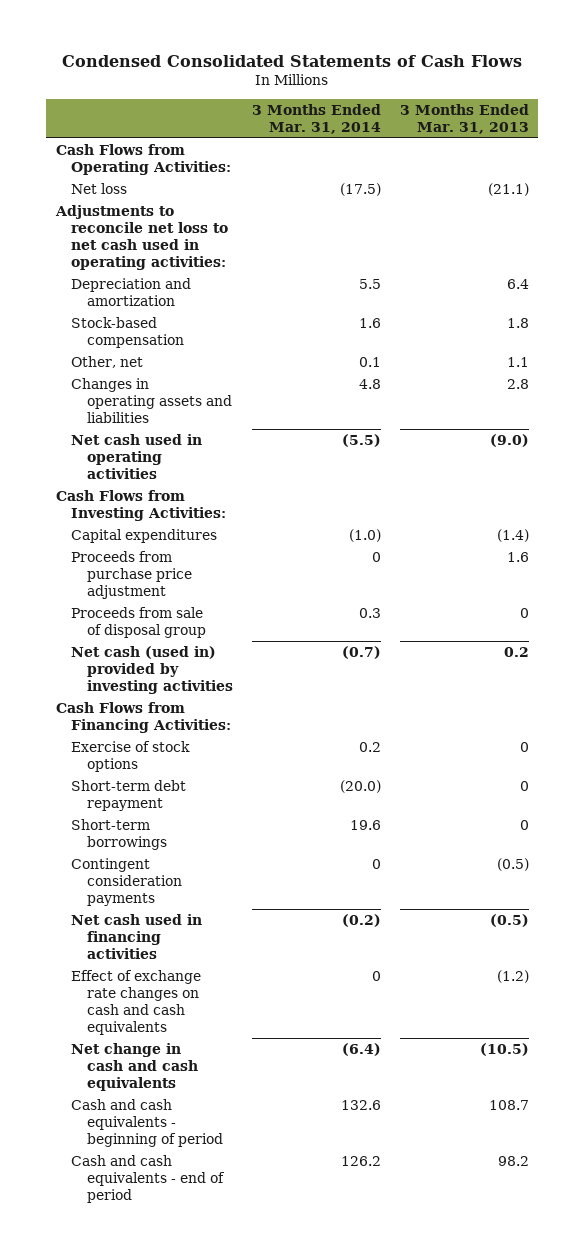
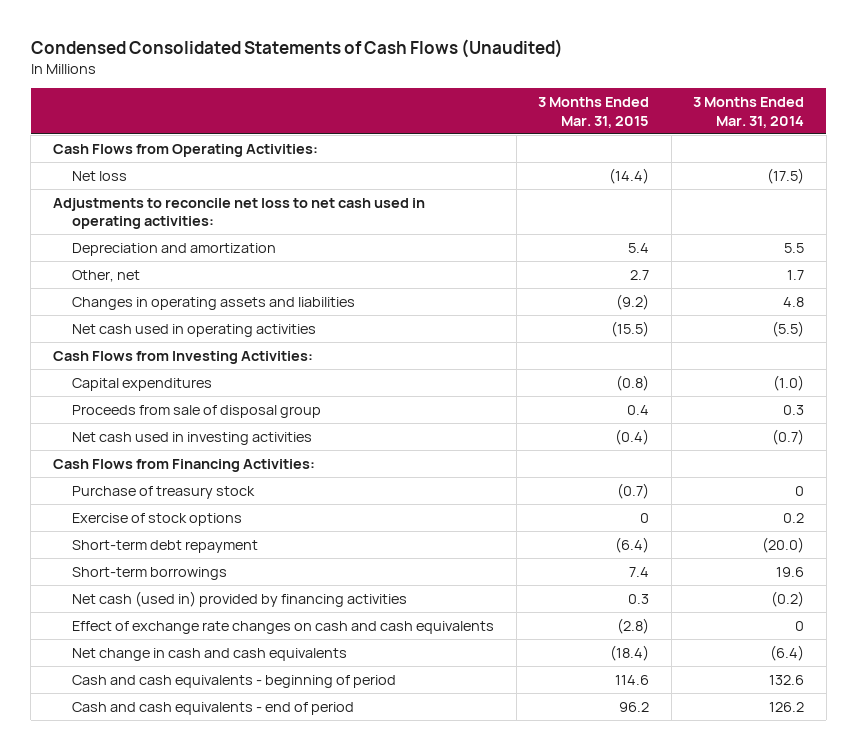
[62,55,523,68] Condensed Consolidated Statements of Cash Flows -> [30,38,563,58] Condensed Consolidated Statements of Cash Flows (Unaudited)
[399,103,529,134] 3 Months Ended Mar. 31, 2013 -> none
none -> [538,97,650,128] 3 Months Ended Mar. 31, 2015
[71,316,184,348] Stock-based compensation -> none
[358,356,381,367] 0.1 -> [787,270,805,281] 1.7
[71,550,192,600] Proceeds from purchase price adjustment -> none
[71,645,233,695] Net cash (used in) provided by investing activities -> [72,432,313,446] Net cash used in investing activities
none -> [72,486,256,500] Purchase of treasury stock
[71,857,182,907] Contingent consideration payments -> none
[71,913,203,960] Net cash used in financing activities -> [72,591,408,608] Net cash (used in) provided by financing activities

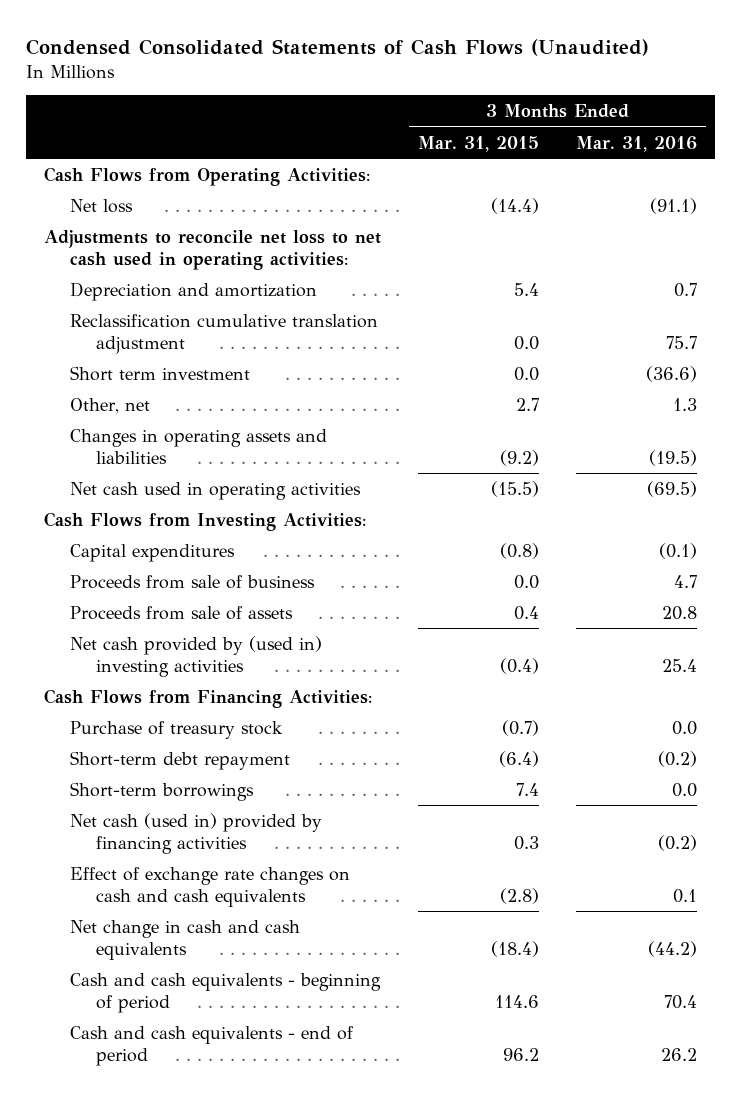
[693,97,805,128] 3 Months Ended Mar. 31, 2014 -> none
none -> [575,135,697,152] Mar. 31, 2016
none -> [70,313,379,354] Reclassification cumulative translation adjustment
none -> [70,365,251,381] Short term investment
none -> [70,574,316,589] Proceeds from sale of business
[72,405,322,419] Proceeds from sale of disposal group -> [70,605,294,620] Proceeds from sale of assets
[72,432,313,446] Net cash used in investing activities -> [70,635,323,677] Net cash provided by (used in) investing activities
[72,513,243,527] Exercise of stock options -> none

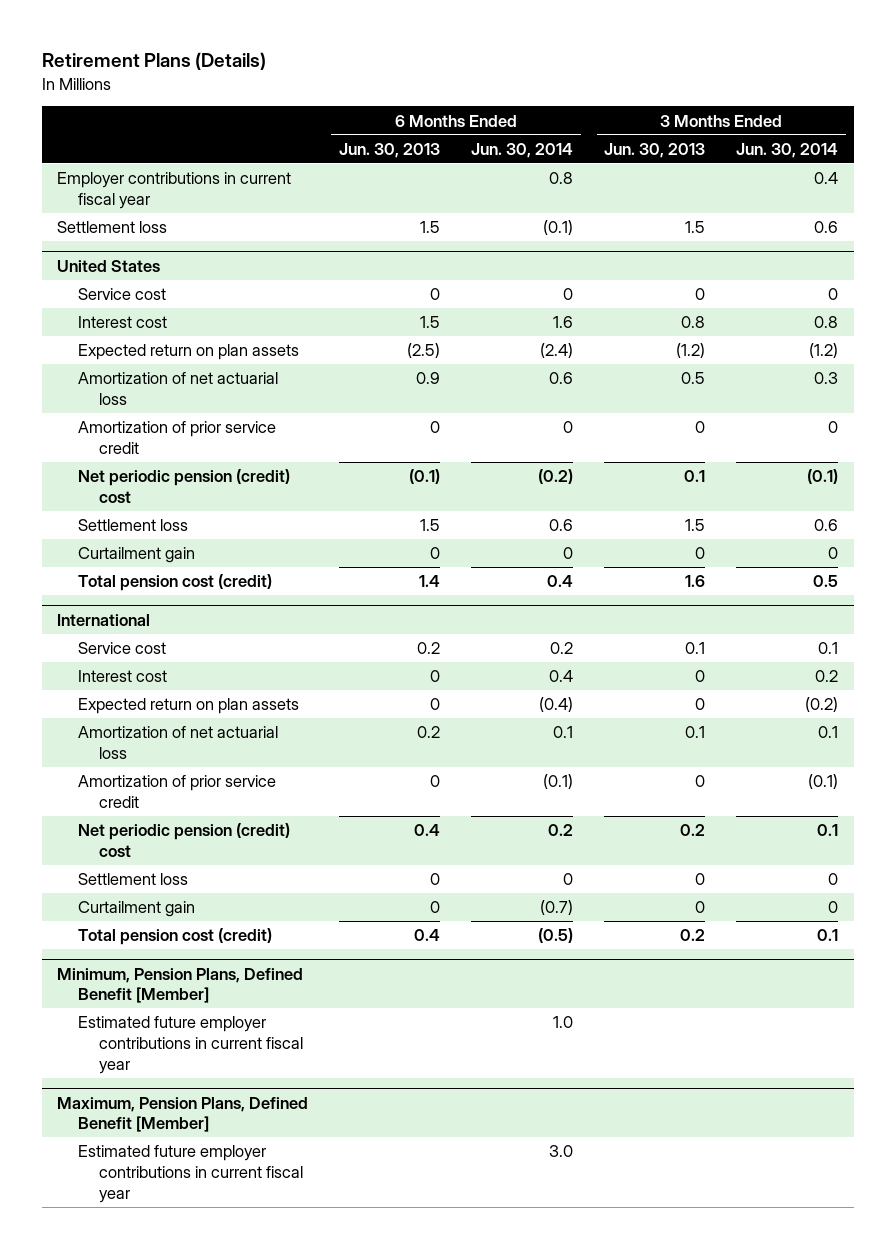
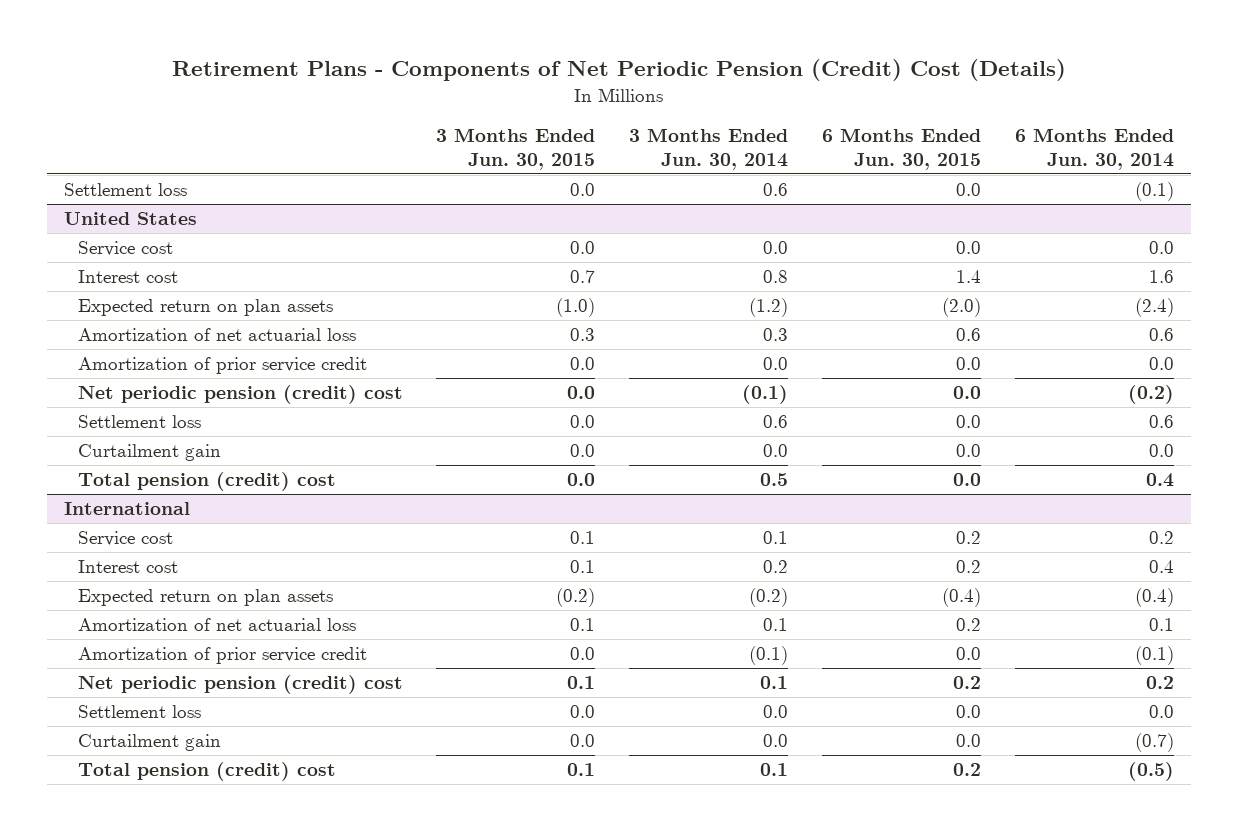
[41,52,266,71] Retirement Plans (Details) -> [172,59,1067,82] Retirement Plans - Components of Net Periodic Pension (Credit) Cost (Details)
[339,142,441,158] Jun. 30, 2013 -> none
[604,142,706,158] Jun. 30, 2013 -> none
none -> [436,127,596,170] 3 Months Ended Jun. 30, 2015
none -> [822,127,982,170] 6 Months Ended Jun. 30, 2015
[57,172,292,209] Employer contributions in current fiscal year -> none
[563,288,574,301] 0 -> [1149,241,1175,255] 0.0
[828,288,839,301] 0 -> [763,241,789,255] 0.0
[563,421,574,434] 0 -> [1149,357,1175,371] 0.0
[828,421,839,434] 0 -> [763,357,789,371] 0.0
[563,547,574,560] 0 -> [1149,444,1175,458] 0.0
[828,547,839,560] 0 -> [763,444,789,458] 0.0
[78,574,273,592] Total pension cost (credit) -> [77,472,336,492] Total pension (credit) cost
[57,967,304,1004] Minimum, Pension Plans, Defined Benefit [Member] -> none
[78,1016,304,1074] Estimated future employer contributions in current fiscal year -> none
[57,1096,309,1133] Maximum, Pension Plans, Defined Benefit [Member] -> none
[78,1145,304,1203] Estimated future employer contributions in current fiscal year -> none
[563,873,574,886] 0 -> [1149,705,1175,719] 0.0
[828,873,839,886] 0 -> [763,705,789,719] 0.0
[828,901,839,914] 0 -> [763,734,789,748] 0.0
[78,928,273,946] Total pension cost (credit) -> [77,762,336,782] Total pension (credit) cost

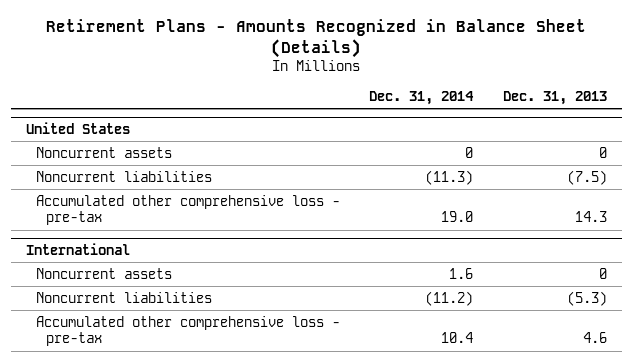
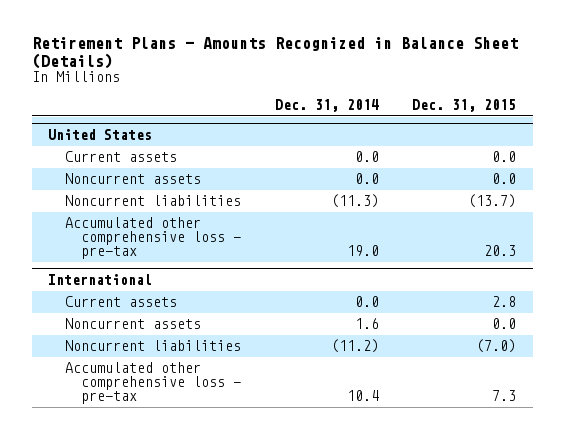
[503,91,608,106] Dec. 31, 2013 -> none
none -> [412,98,517,112] Dec. 31, 2015
none -> [64,151,177,163] Current assets
[465,146,474,158] 0 -> [354,173,379,185] 0.0
none -> [64,296,177,308] Current assets

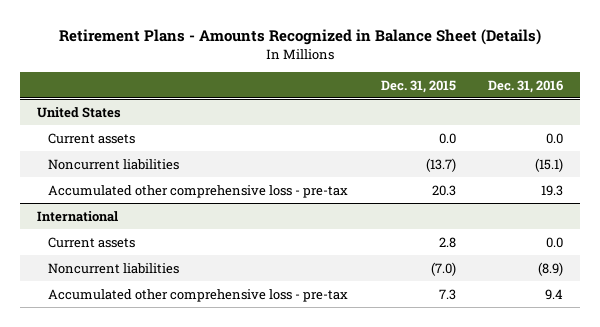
[274,98,379,112] Dec. 31, 2014 -> none
none -> [488,79,564,93] Dec. 31, 2016
[64,173,201,185] Noncurrent assets -> none
[64,318,201,330] Noncurrent assets -> none

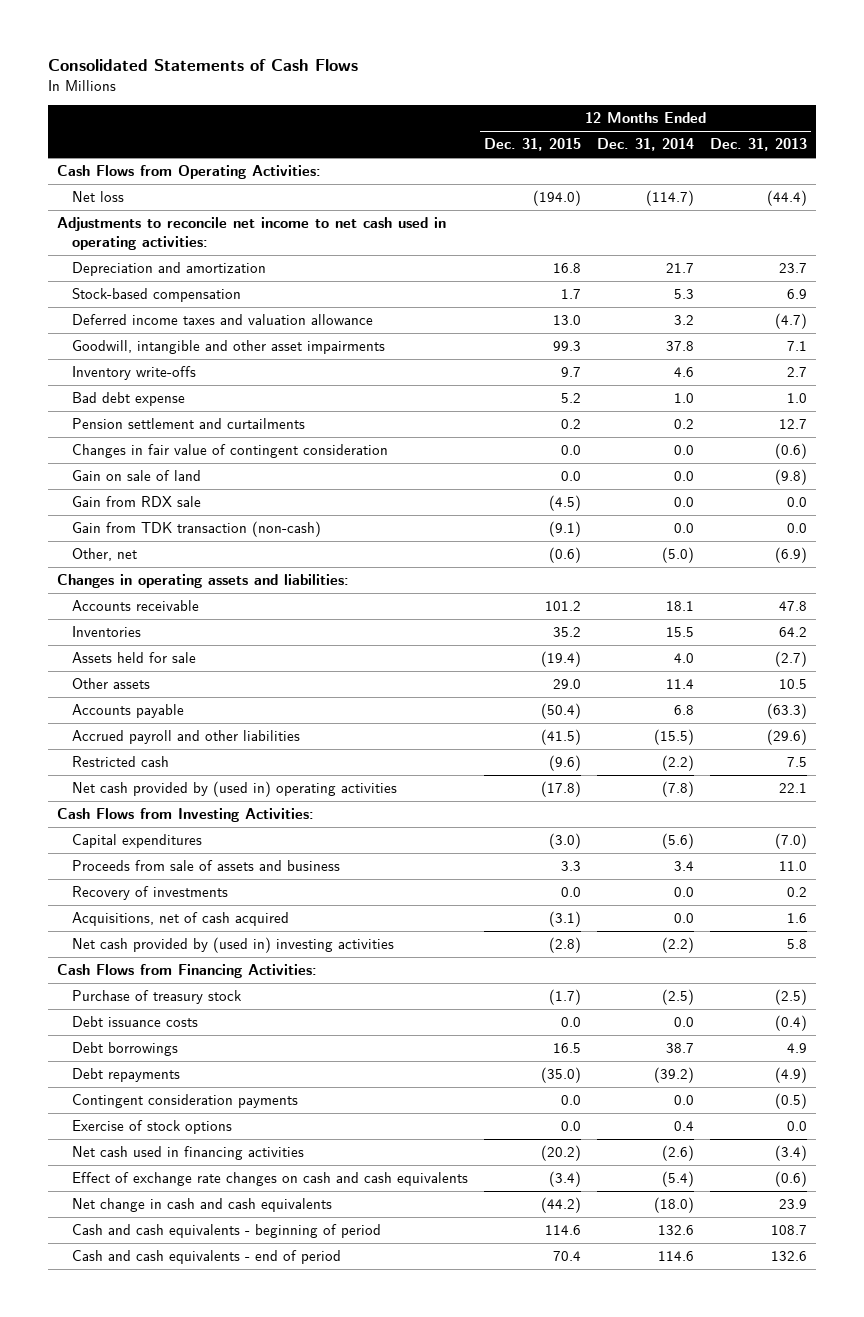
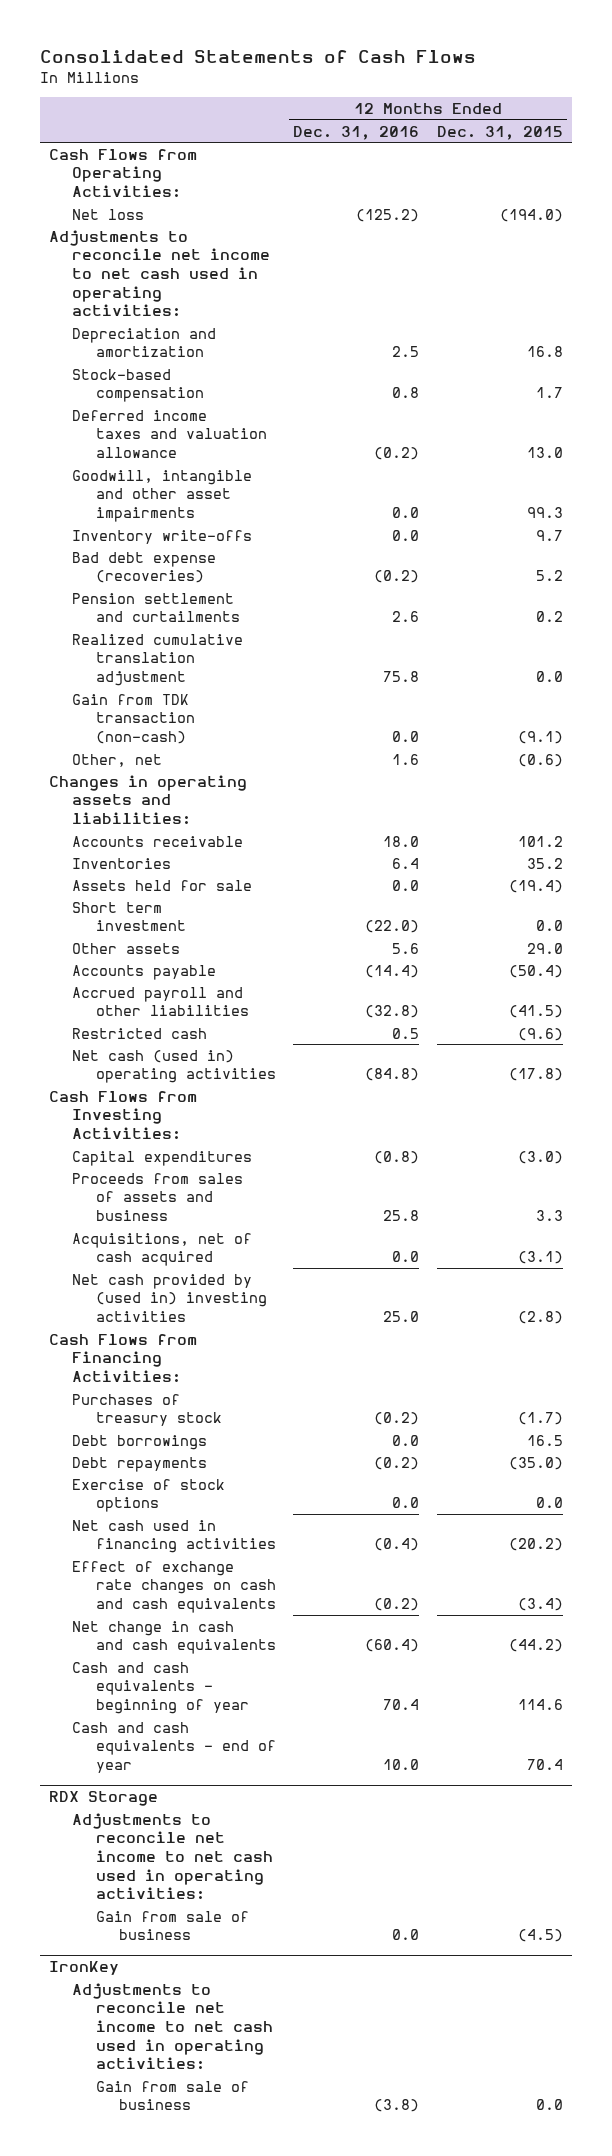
[597,138,695,152] Dec. 31, 2014 -> none
[710,138,808,152] Dec. 31, 2013 -> none
none -> [293,125,420,140] Dec. 31, 2016
[71,392,185,407] Bad debt expense -> [72,551,217,584] Bad debt expense (recoveries)
[71,444,388,459] Changes in fair value of contingent consideration -> none
[71,470,201,482] Gain on sale of land -> none
[71,496,201,508] Gain from RDX sale -> none
none -> [72,633,244,687] Realized cumulative translation adjustment
none -> [72,901,186,932] Short term investment
[71,781,397,798] Net cash provided by (used in) operating activities -> [72,1049,276,1084] Net cash (used in) operating activities
[71,886,228,901] Recovery of investments -> none
[71,860,340,872] Proceeds from sale of assets and business -> [72,1172,244,1222] Proceeds from sales of assets and business
[71,1016,198,1028] Debt issuance costs -> none
[71,990,242,1005] Purchase of treasury stock -> [72,1393,222,1427] Purchases of treasury stock
[71,1094,298,1109] Contingent consideration payments -> none
[71,1224,381,1239] Cash and cash equivalents - beginning of period -> [72,1661,249,1715] Cash and cash equivalents - beginning of year
[71,1250,341,1265] Cash and cash equivalents - end of period -> [72,1721,276,1774] Cash and cash equivalents - end of year
none -> [49,1791,159,1807] RDX Storage
none -> [72,1812,273,1901] Adjustments to reconcile net income to net cash used in operating activities:
none -> [95,1910,249,1941] Gain from sale of business
none -> [49,1961,120,1976] IronKey
none -> [72,1982,273,2071] Adjustments to reconcile net income to net cash used in operating activities:
none -> [95,2080,249,2111] Gain from sale of business

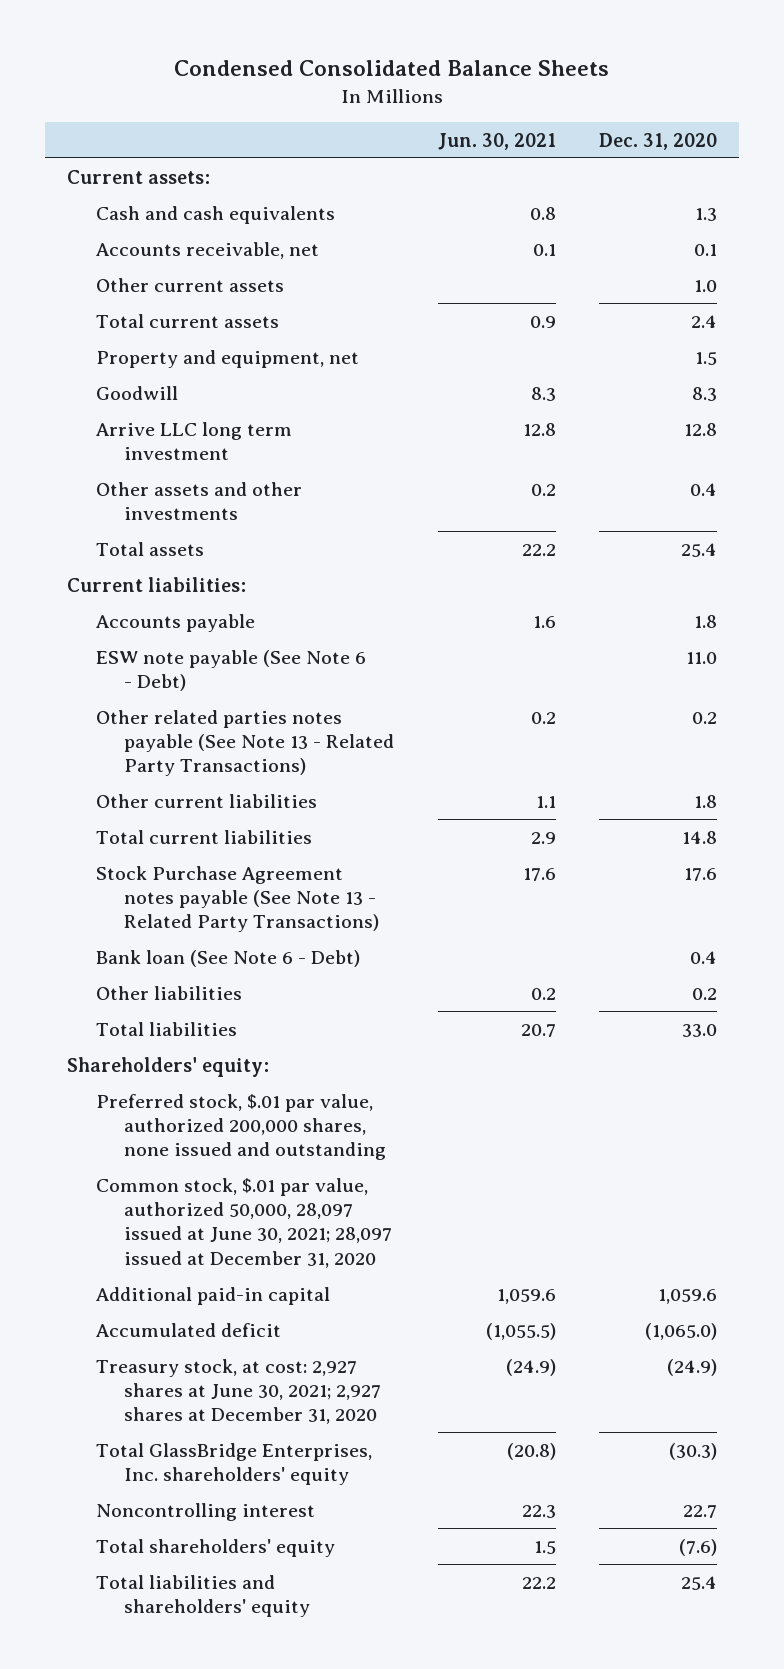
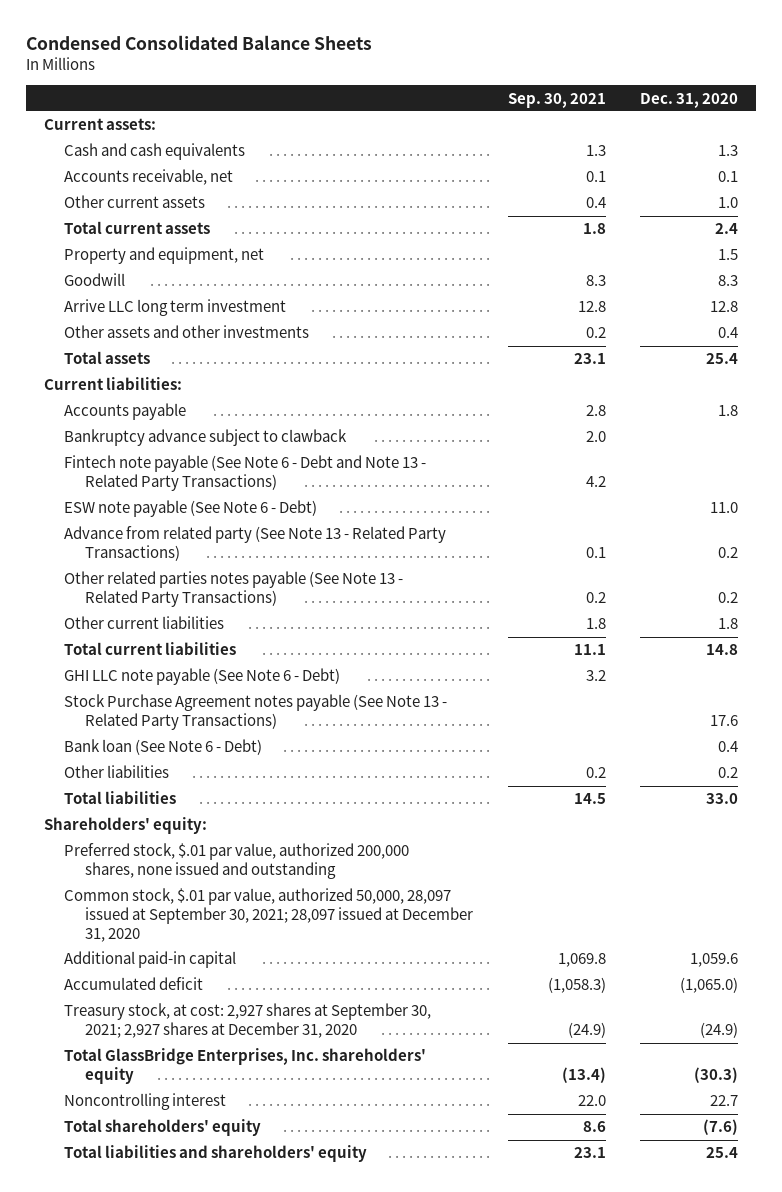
[437,132,556,150] Jun. 30, 2021 -> none
none -> [507,92,606,108] Sep. 30, 2021
none -> [64,429,348,447] Bankruptcy advance subject to clawback
none -> [64,455,427,492] Fintech note payable (See Note 6 - Debt and Note 13 - Related Party Transactions)
none -> [64,526,447,562] Advance from related party (See Note 13 - Related Party Transactions)
none -> [64,668,341,686] GHI LLC note payable (See Note 6 - Debt)
[95,1177,393,1268] Common stock, $.01 par value, authorized 50,000, 28,097 issued at June 30, 2021; 28,097 issued at December 31, 2020 -> [64,888,473,943] Common stock, $.01 par value, authorized 50,000, 28,097 issued at September 30, 2021; 28,097 issued at December 31, 2020
[95,1358,382,1425] Treasury stock, at cost: 2,927 shares at June 30, 2021; 2,927 shares at December 31, 2020 -> [64,1003,432,1039] Treasury stock, at cost: 2,927 shares at September 30, 2021; 2,927 shares at December 31, 2020

